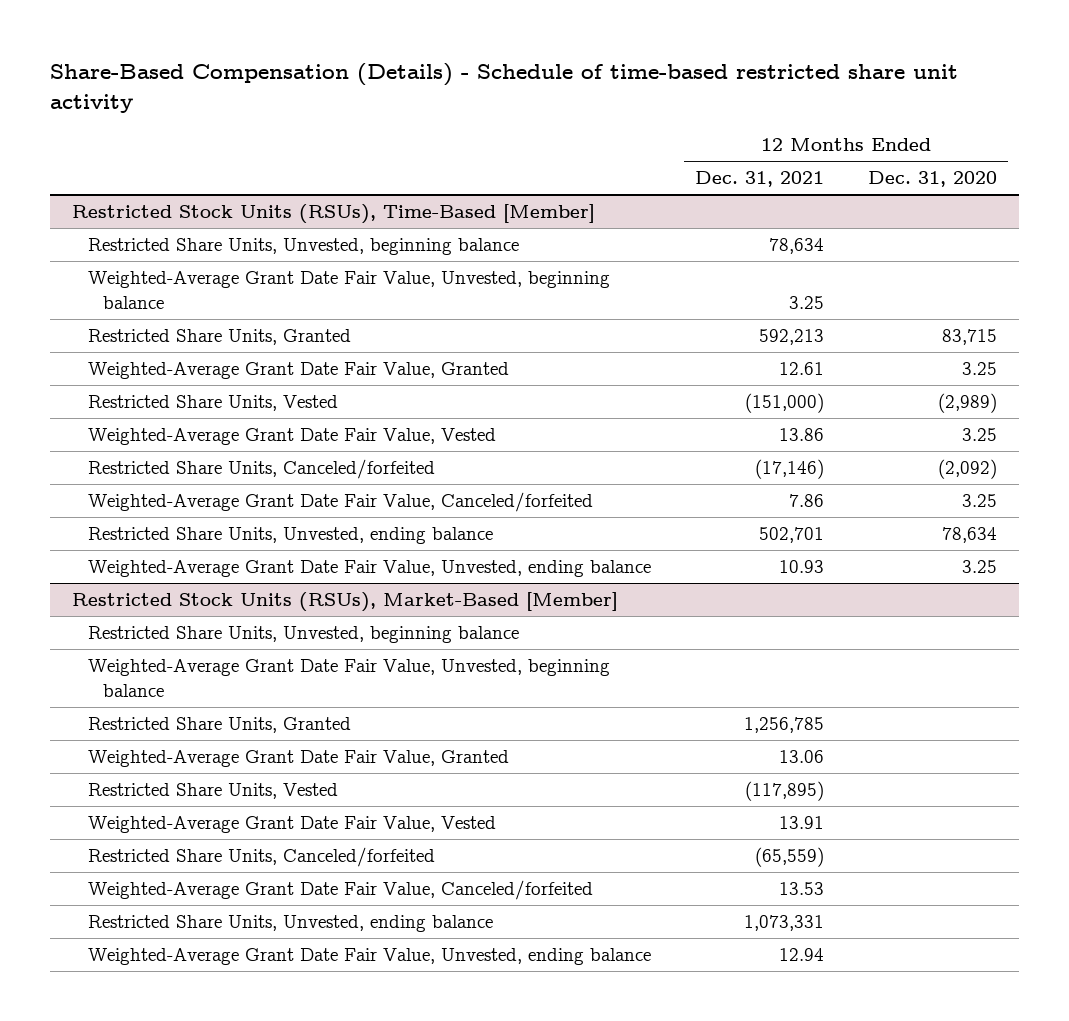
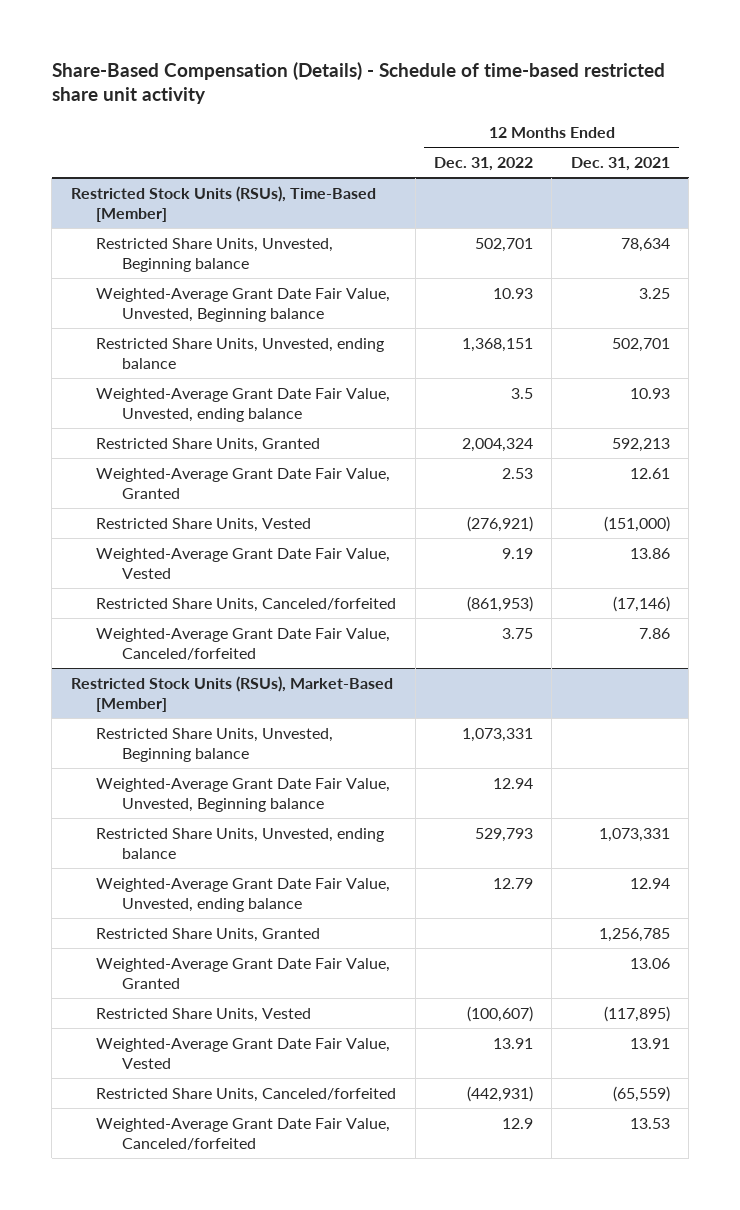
[868,171,998,188] Dec. 31, 2020 -> none
none -> [433,156,533,171] Dec. 31, 2022
[87,238,519,256] Restricted Share Units, Unvested, beginning balance -> [96,237,334,273] Restricted Share Units, Unvested, Beginning balance
[87,271,610,309] Weighted-Average Grant Date Fair Value, Unvested, beginning balance -> [96,287,391,323] Weighted-Average Grant Date Fair Value, Unvested, Beginning balance
[87,527,493,545] Restricted Share Units, Unvested, ending balance -> [96,337,385,370] Restricted Share Units, Unvested, ending balance
[87,560,651,578] Weighted-Average Grant Date Fair Value, Unvested, ending balance -> [96,387,391,423] Weighted-Average Grant Date Fair Value, Unvested, ending balance
[87,626,519,644] Restricted Share Units, Unvested, beginning balance -> [96,727,334,763] Restricted Share Units, Unvested, Beginning balance
[87,659,610,697] Weighted-Average Grant Date Fair Value, Unvested, beginning balance -> [96,777,391,813] Weighted-Average Grant Date Fair Value, Unvested, Beginning balance
[87,915,493,933] Restricted Share Units, Unvested, ending balance -> [96,827,385,860] Restricted Share Units, Unvested, ending balance
[87,948,651,966] Weighted-Average Grant Date Fair Value, Unvested, ending balance -> [96,877,391,913] Weighted-Average Grant Date Fair Value, Unvested, ending balance

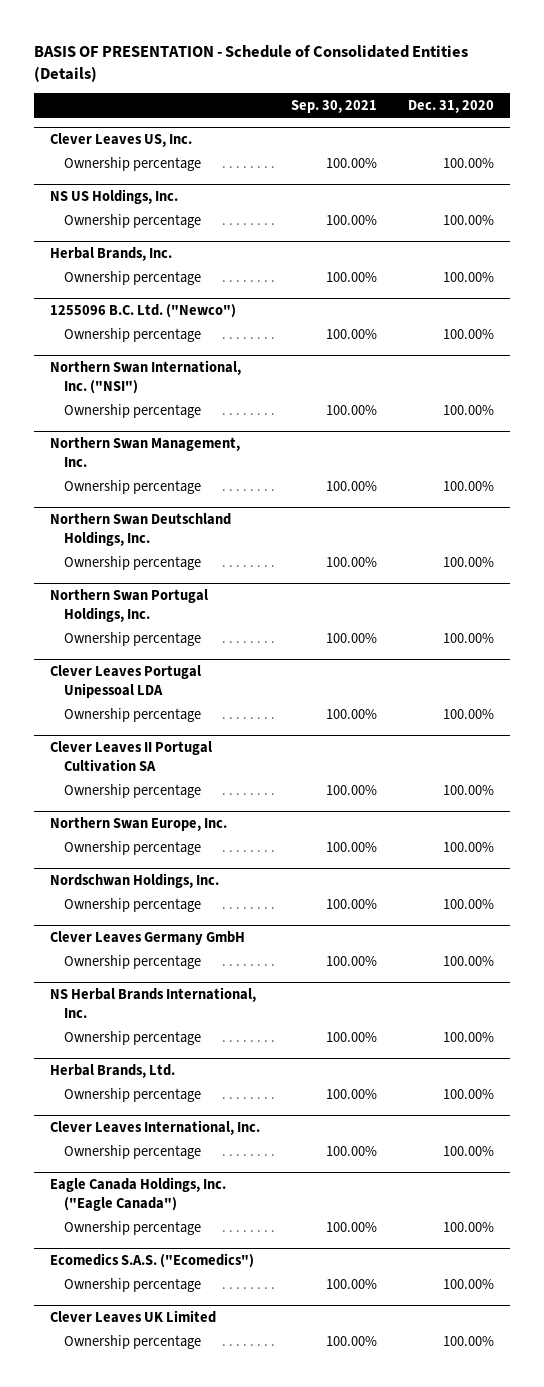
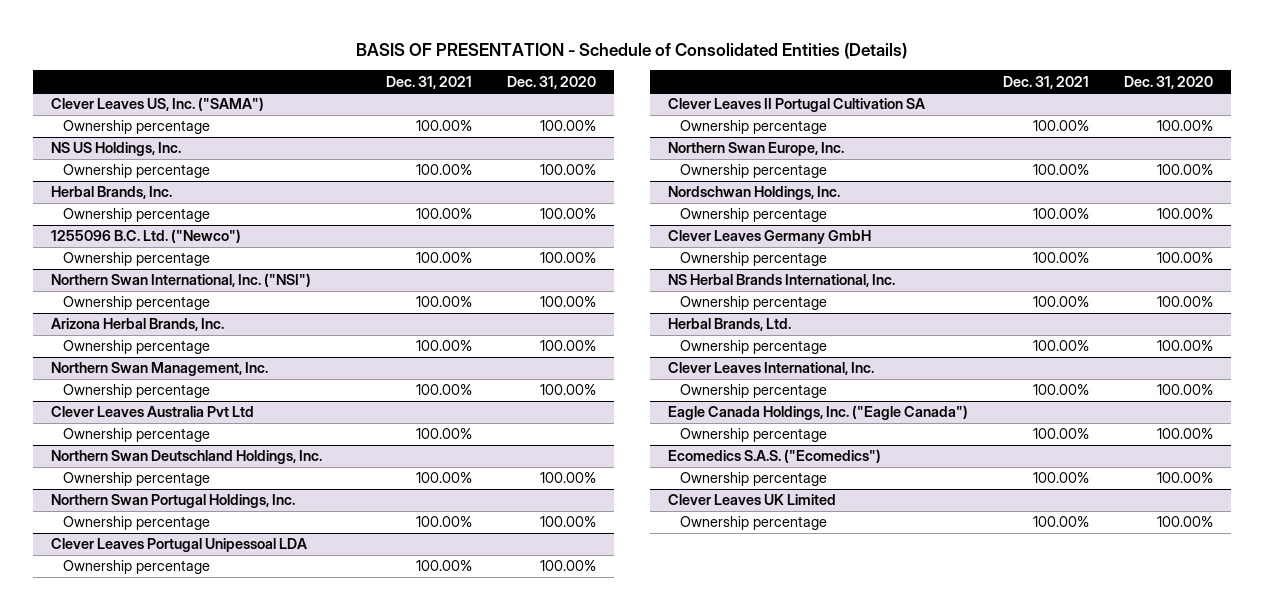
[291,100,378,114] Sep. 30, 2021 -> none
none -> [385,75,472,89] Dec. 31, 2021
[49,132,192,147] Clever Leaves US, Inc. -> [50,97,264,112] Clever Leaves US, Inc. ("SAMA")
none -> [50,318,224,332] Arizona Herbal Brands, Inc.
none -> [63,340,211,355] Ownership percentage
none -> [50,406,254,418] Clever Leaves Australia Pvt Ltd
none -> [63,428,211,443] Ownership percentage

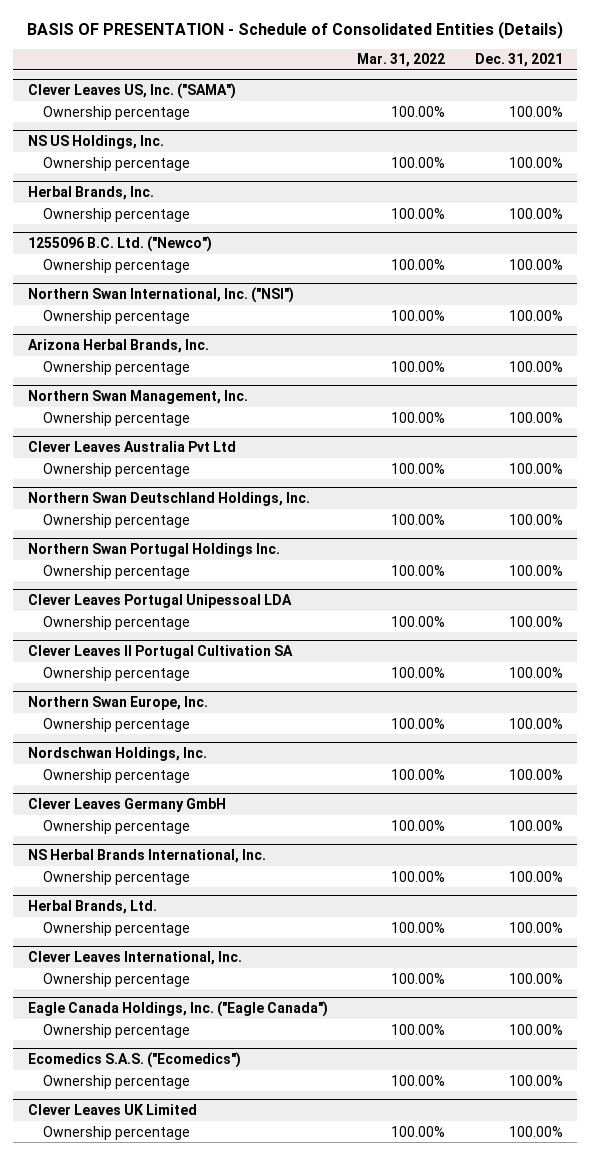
[507,75,597,89] Dec. 31, 2020 -> none
none -> [357,53,446,68] Mar. 31, 2022
[50,494,295,509] Northern Swan Portugal Holdings, Inc. -> [28,542,281,557] Northern Swan Portugal Holdings Inc.

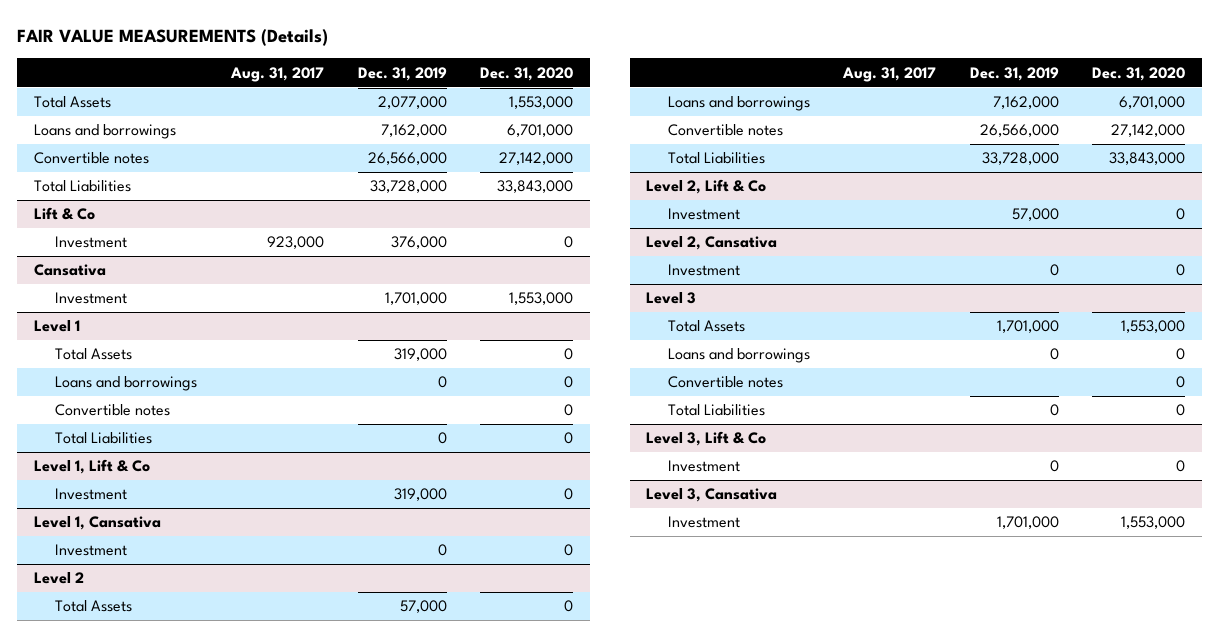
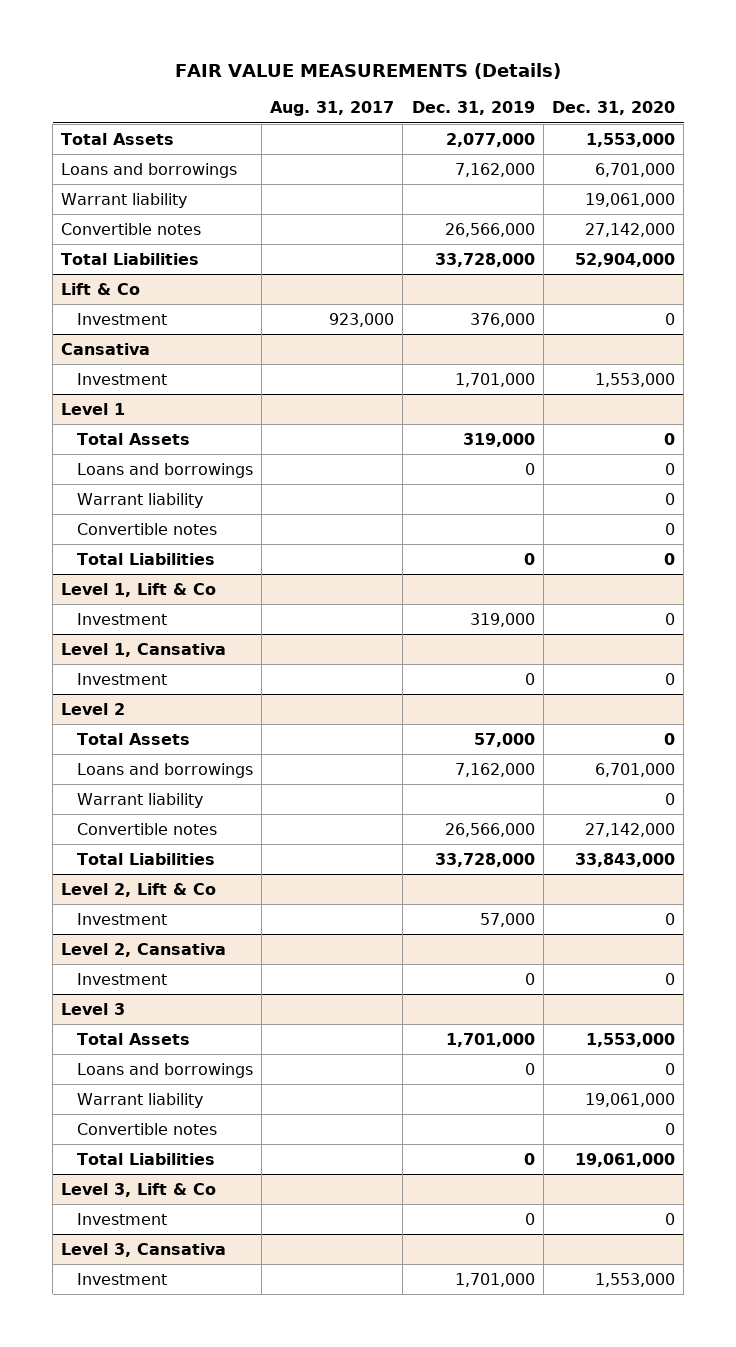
none -> [61,192,188,208] Warrant liability
[497,180,574,194] 33,843,000 -> [575,252,676,267] 52,904,000
none -> [76,492,203,508] Warrant liability
none -> [76,792,203,808] Warrant liability
none -> [76,1092,203,1108] Warrant liability
[1176,404,1186,417] 0 -> [575,1152,676,1167] 19,061,000

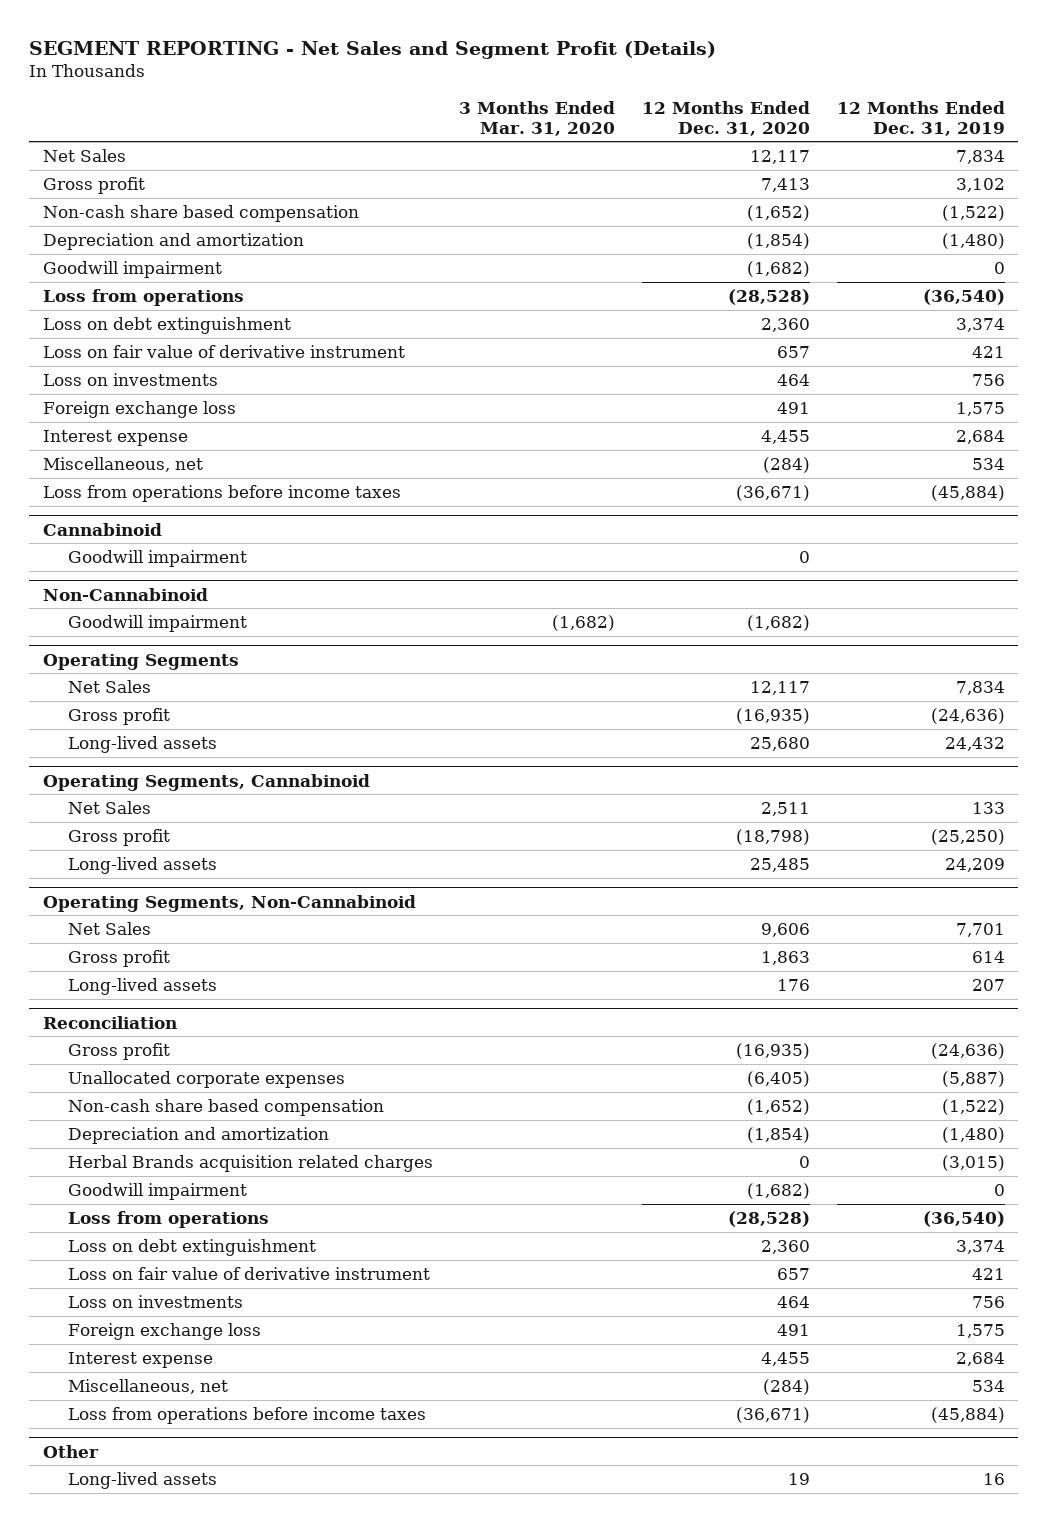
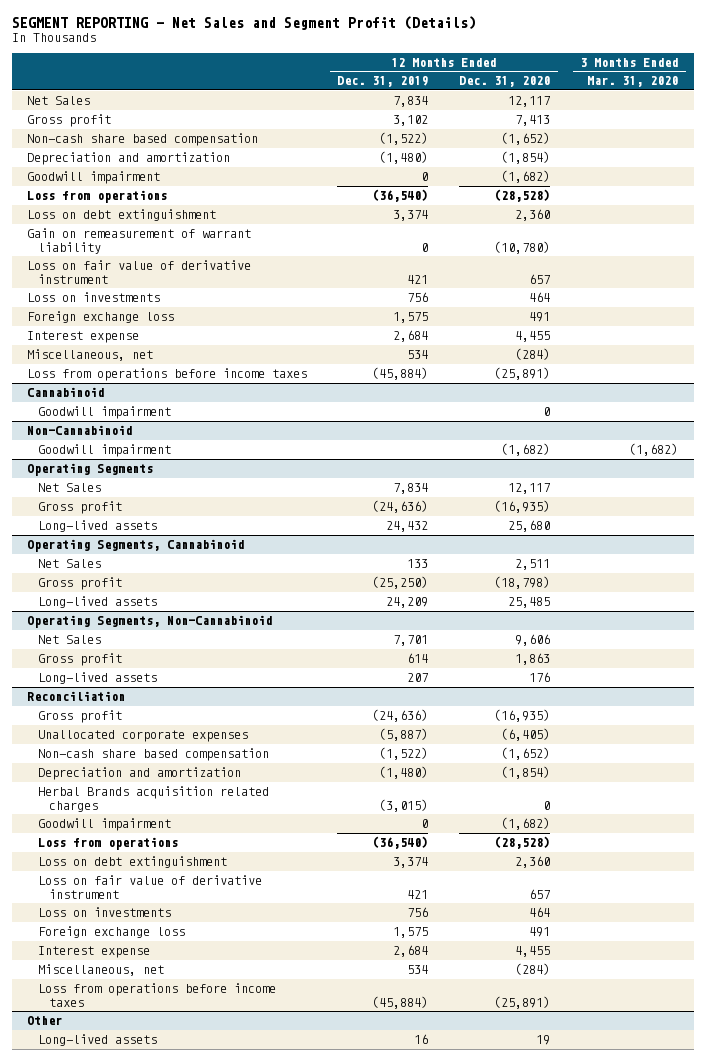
none -> [26,228,251,254] Gain on remeasurement of warrant liability
[736,484,811,501] (36,671) -> [493,367,550,381] (25,891)
[736,1406,811,1423] (36,671) -> [493,995,550,1009] (25,891)

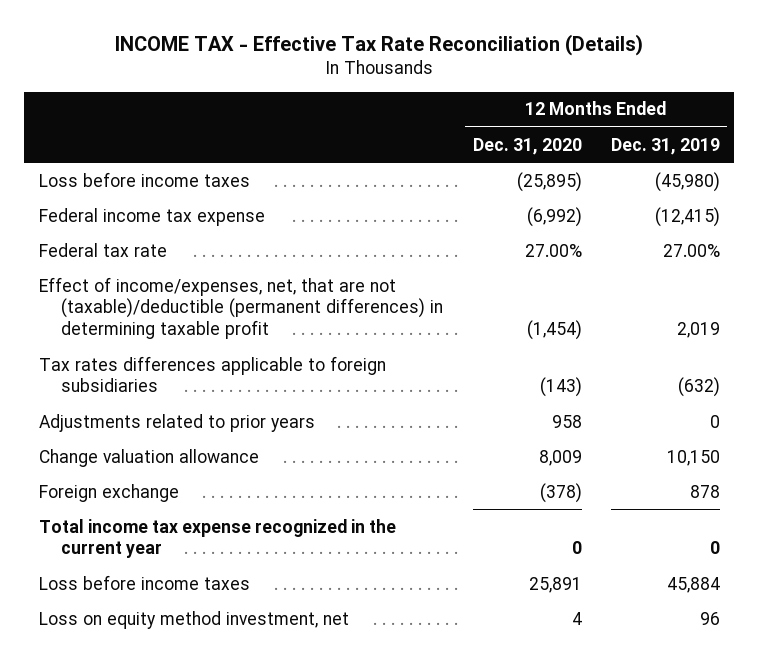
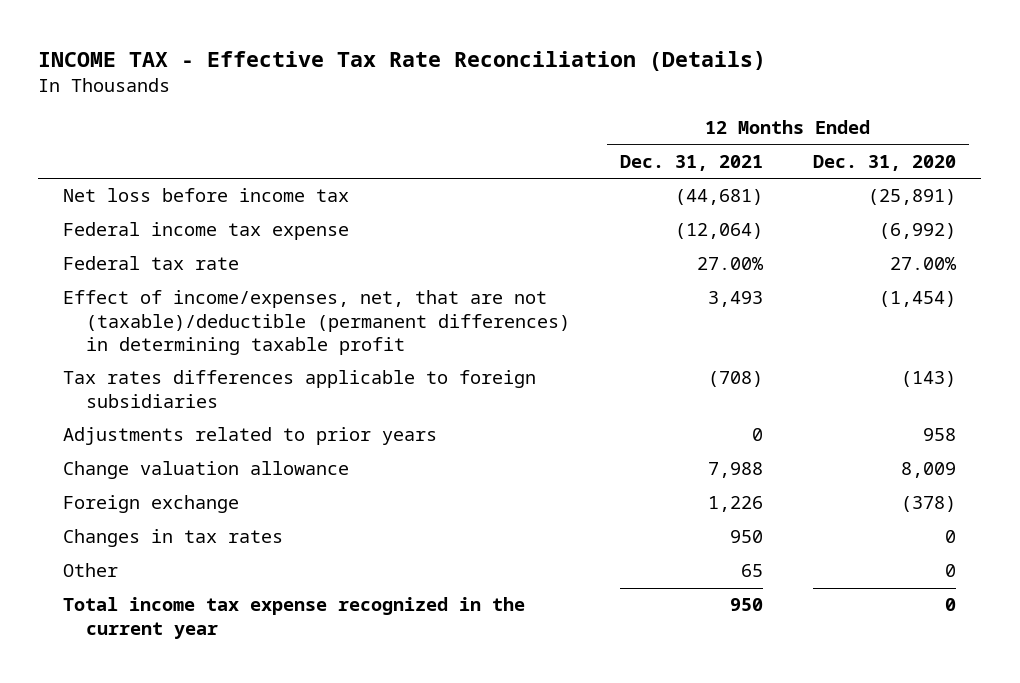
[610,137,720,155] Dec. 31, 2019 -> none
none -> [620,154,764,171] Dec. 31, 2021
[38,171,250,187] Loss before income taxes -> [63,188,350,203] Net loss before income tax
[516,171,582,192] (25,895) -> [868,189,957,206] (25,891)
none -> [63,529,284,548] Changes in tax rates
none -> [63,563,119,578] Other
[38,574,250,590] Loss before income taxes -> none
[38,610,349,629] Loss on equity method investment, net -> none

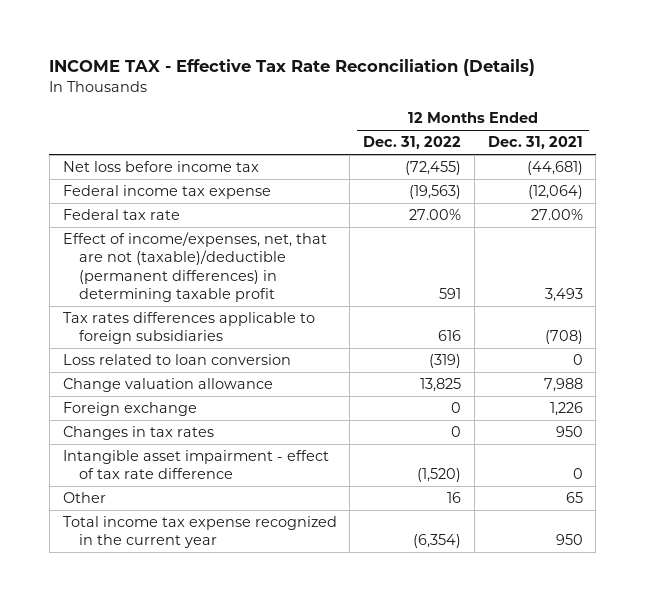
[813,154,957,171] Dec. 31, 2020 -> none
none -> [363,136,462,150] Dec. 31, 2022
[63,427,438,446] Adjustments related to prior years -> none
none -> [62,354,291,366] Loss related to loan conversion
none -> [62,450,329,480] Intangible asset impairment - effect of tax rate difference

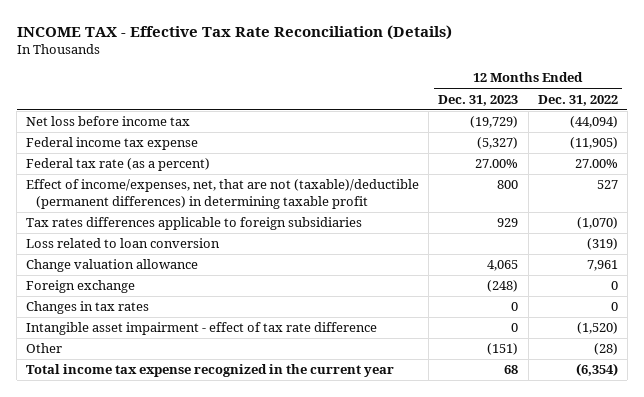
[487,136,583,150] Dec. 31, 2021 -> none
none -> [438,94,519,106] Dec. 31, 2023
[405,161,462,176] (72,455) -> [569,116,618,129] (44,094)
[409,185,462,200] (19,563) -> [569,137,618,150] (11,905)
[62,209,180,221] Federal tax rate -> [26,158,211,172] Federal tax rate (as a percent)
[439,288,462,300] 591 -> [596,180,618,190] 527
[438,330,462,342] 616 -> [576,217,618,230] (1,070)
[420,378,462,393] 13,825 -> [586,260,618,272] 7,961
[447,492,462,504] 16 -> [593,343,618,356] (28)

